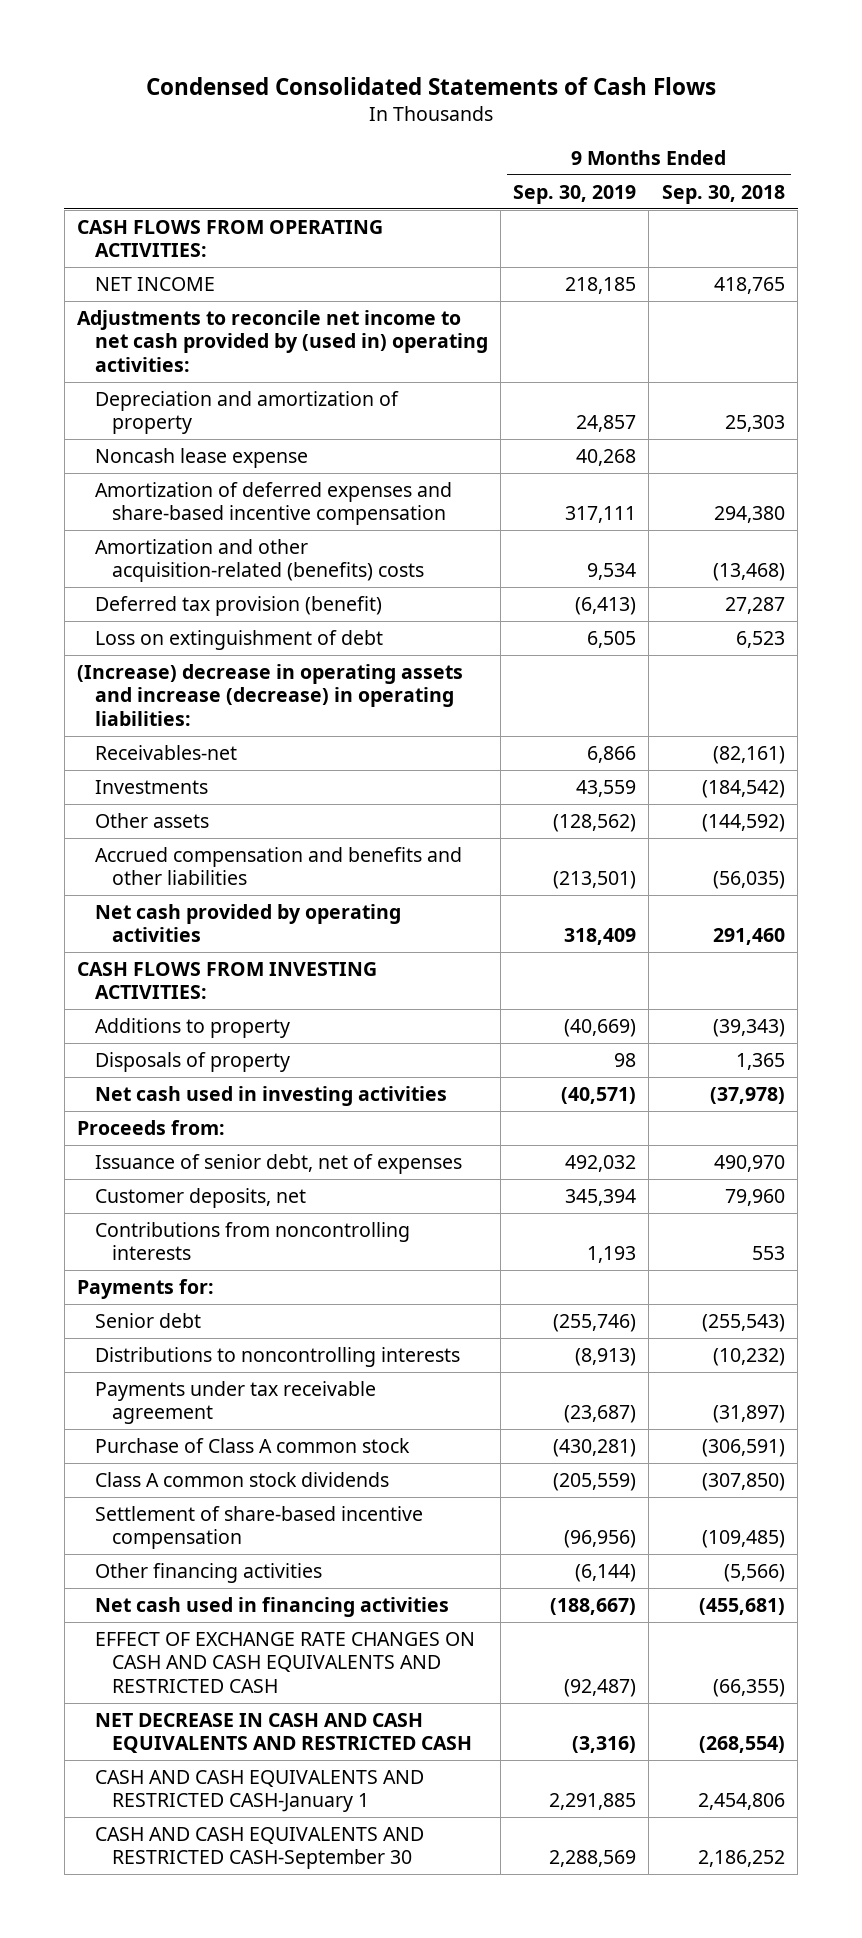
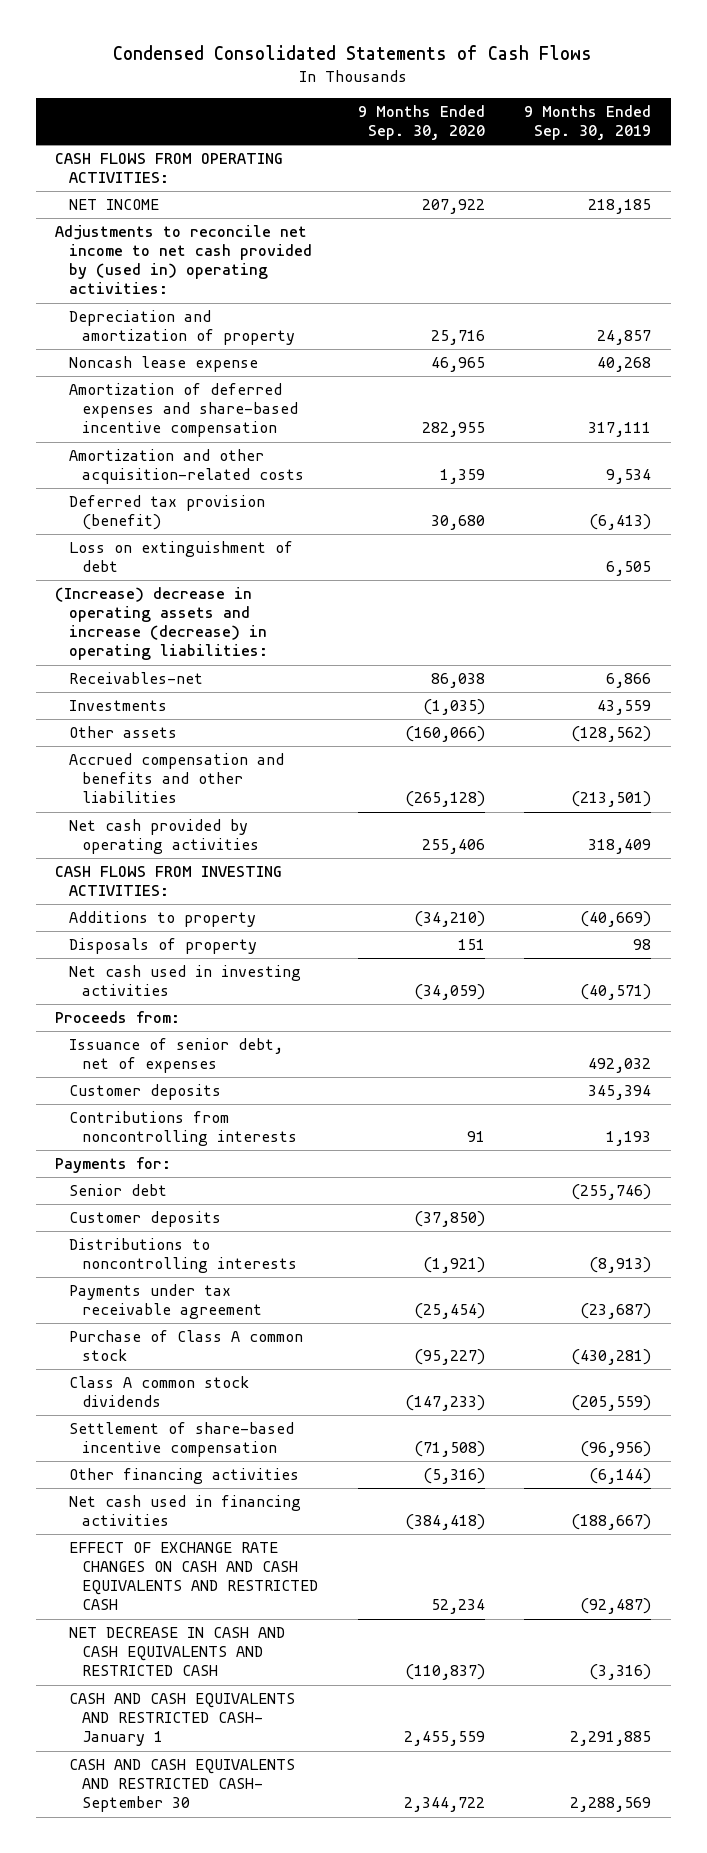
[661,184,785,204] Sep. 30, 2018 -> none
none -> [357,105,485,141] 9 Months Ended Sep. 30, 2020
[94,539,424,583] Amortization and other acquisition-related (benefits) costs -> [68,449,305,485] Amortization and other acquisition-related costs
[94,1188,306,1209] Customer deposits, net -> [68,1084,221,1101] Customer deposits
none -> [68,1211,221,1228] Customer deposits
[94,1770,424,1813] CASH AND CASH EQUIVALENTS AND RESTRICTED CASH-January 1 -> [68,1693,295,1747] CASH AND CASH EQUIVALENTS AND RESTRICTED CASH- January 1
[94,1827,424,1870] CASH AND CASH EQUIVALENTS AND RESTRICTED CASH-September 30 -> [68,1759,295,1813] CASH AND CASH EQUIVALENTS AND RESTRICTED CASH- September 30

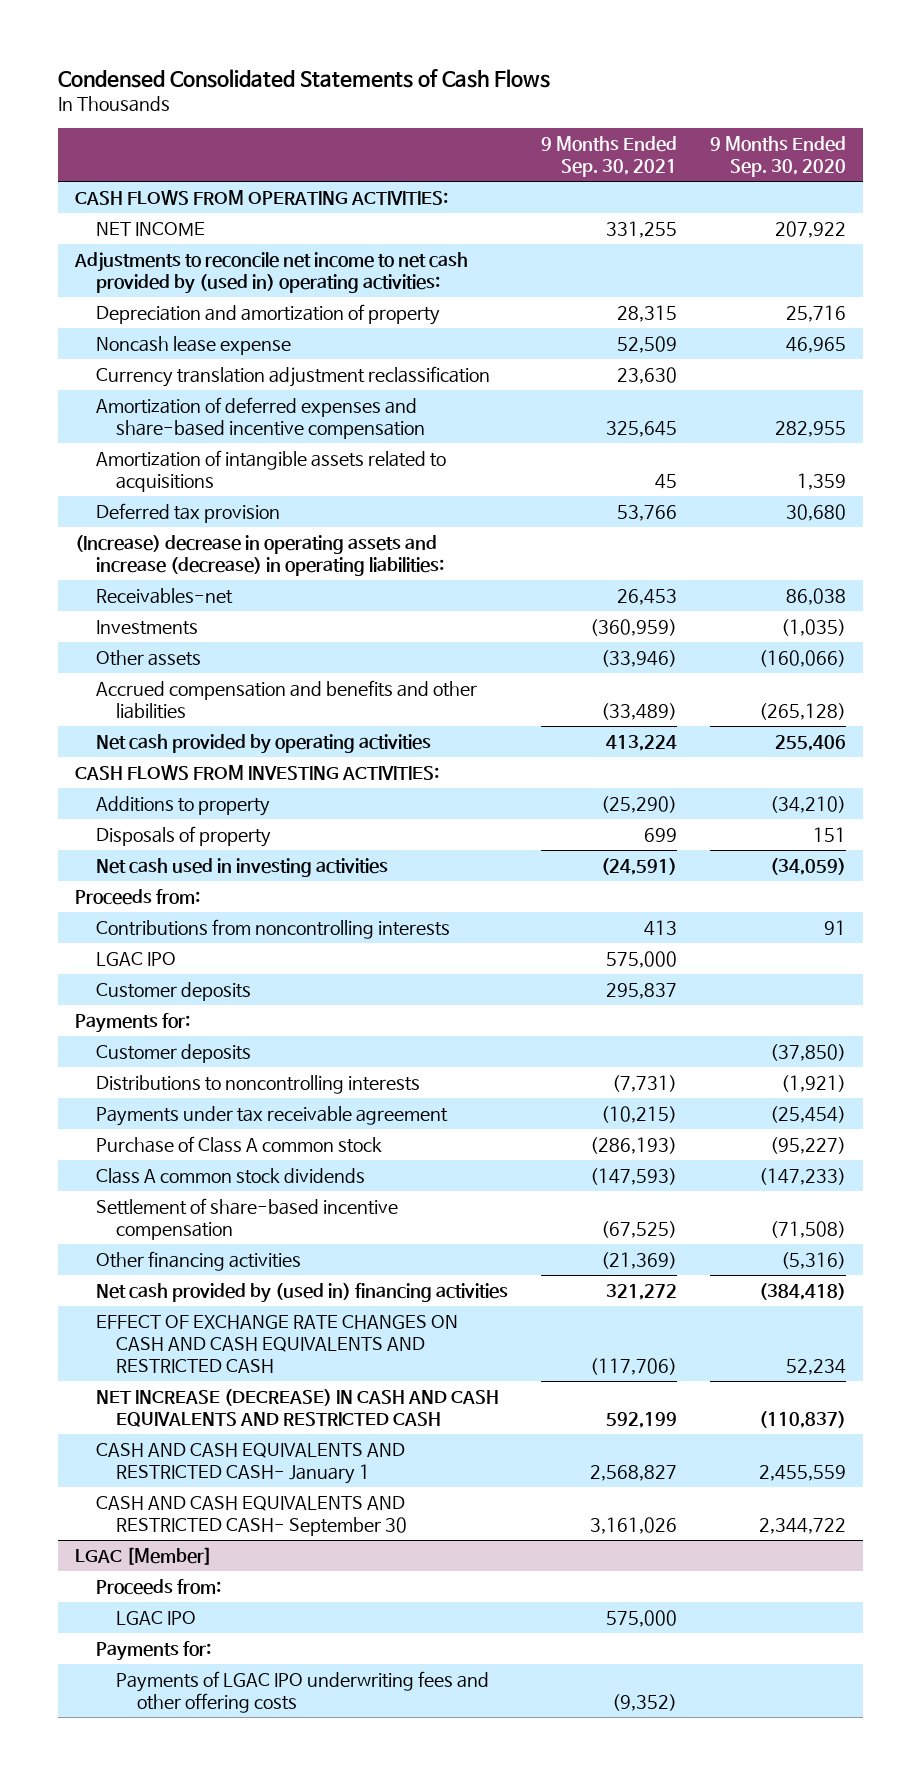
[524,105,652,141] 9 Months Ended Sep. 30, 2019 -> none
none -> [540,136,677,177] 9 Months Ended Sep. 30, 2021
none -> [95,366,490,388] Currency translation adjustment reclassification
[68,541,293,573] Loss on extinguishment of debt -> none
[68,449,305,485] Amortization and other acquisition-related costs -> [95,450,446,492] Amortization of intangible assets related to acquisitions
[68,495,265,531] Deferred tax provision (benefit) -> [95,503,280,524] Deferred tax provision
[68,1038,283,1074] Issuance of senior debt, net of expenses -> none
none -> [95,952,176,967] LGAC IPO
[68,1084,221,1101] Customer deposits -> [95,982,251,1002] Customer deposits
[68,1184,167,1197] Senior debt -> none
[68,1495,301,1527] Net cash used in financing activities -> [95,1283,508,1304] Net cash provided by (used in) financing activities
[68,1627,285,1677] NET DECREASE IN CASH AND CASH EQUIVALENTS AND RESTRICTED CASH -> [95,1389,499,1427] NET INCREASE (DECREASE) IN CASH AND CASH EQUIVALENTS AND RESTRICTED CASH
none -> [74,1547,212,1566] LGAC [Member]
none -> [95,1579,221,1596] Proceeds from:
none -> [116,1611,197,1626] LGAC IPO
none -> [95,1641,211,1662] Payments for:
none -> [116,1671,490,1713] Payments of LGAC IPO underwriting fees and other offering costs

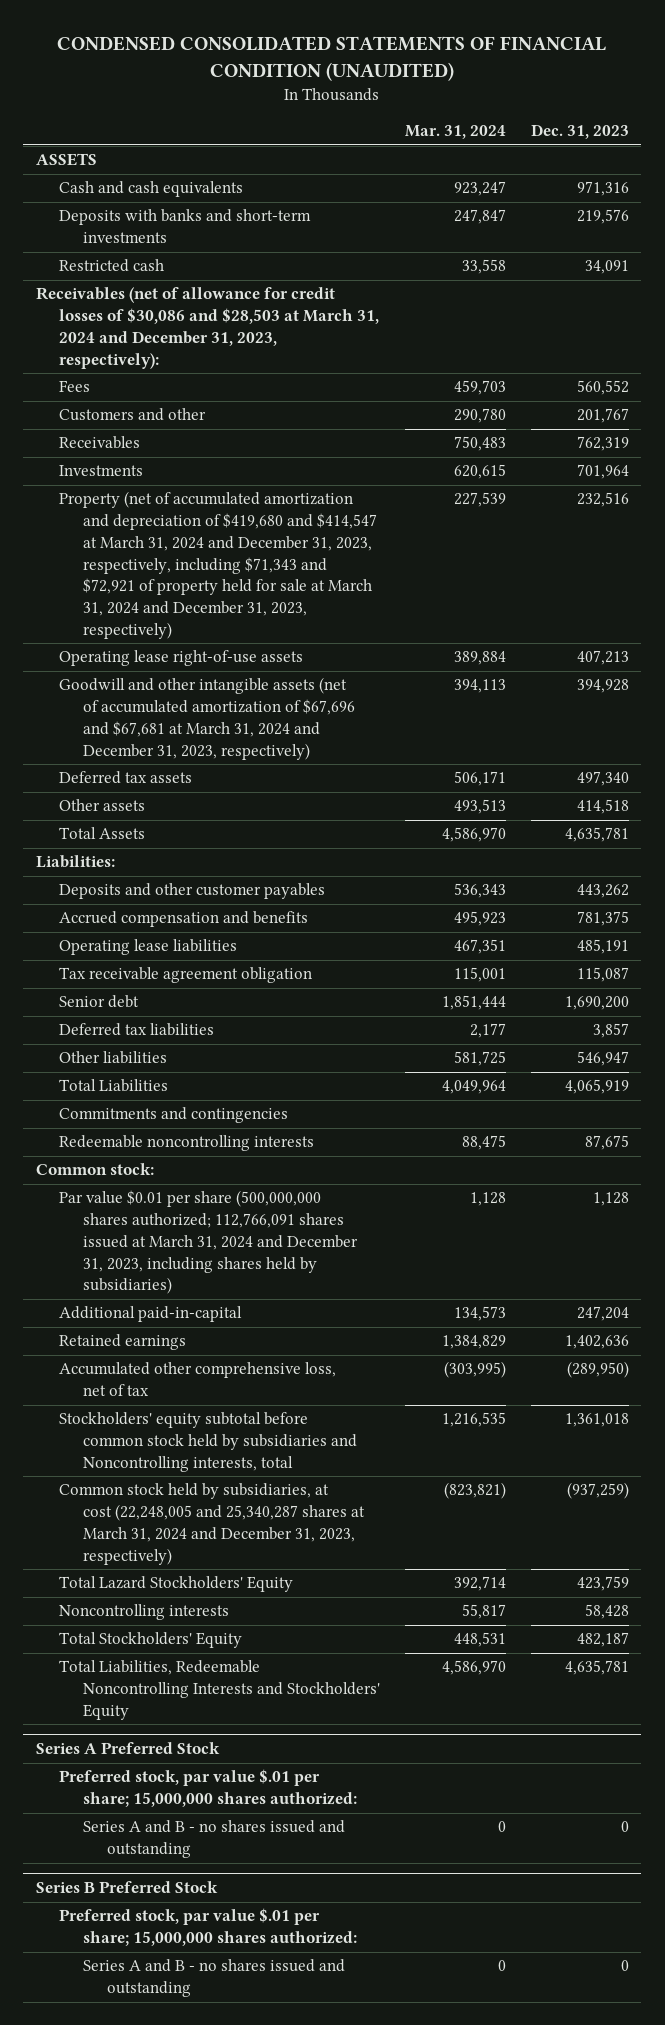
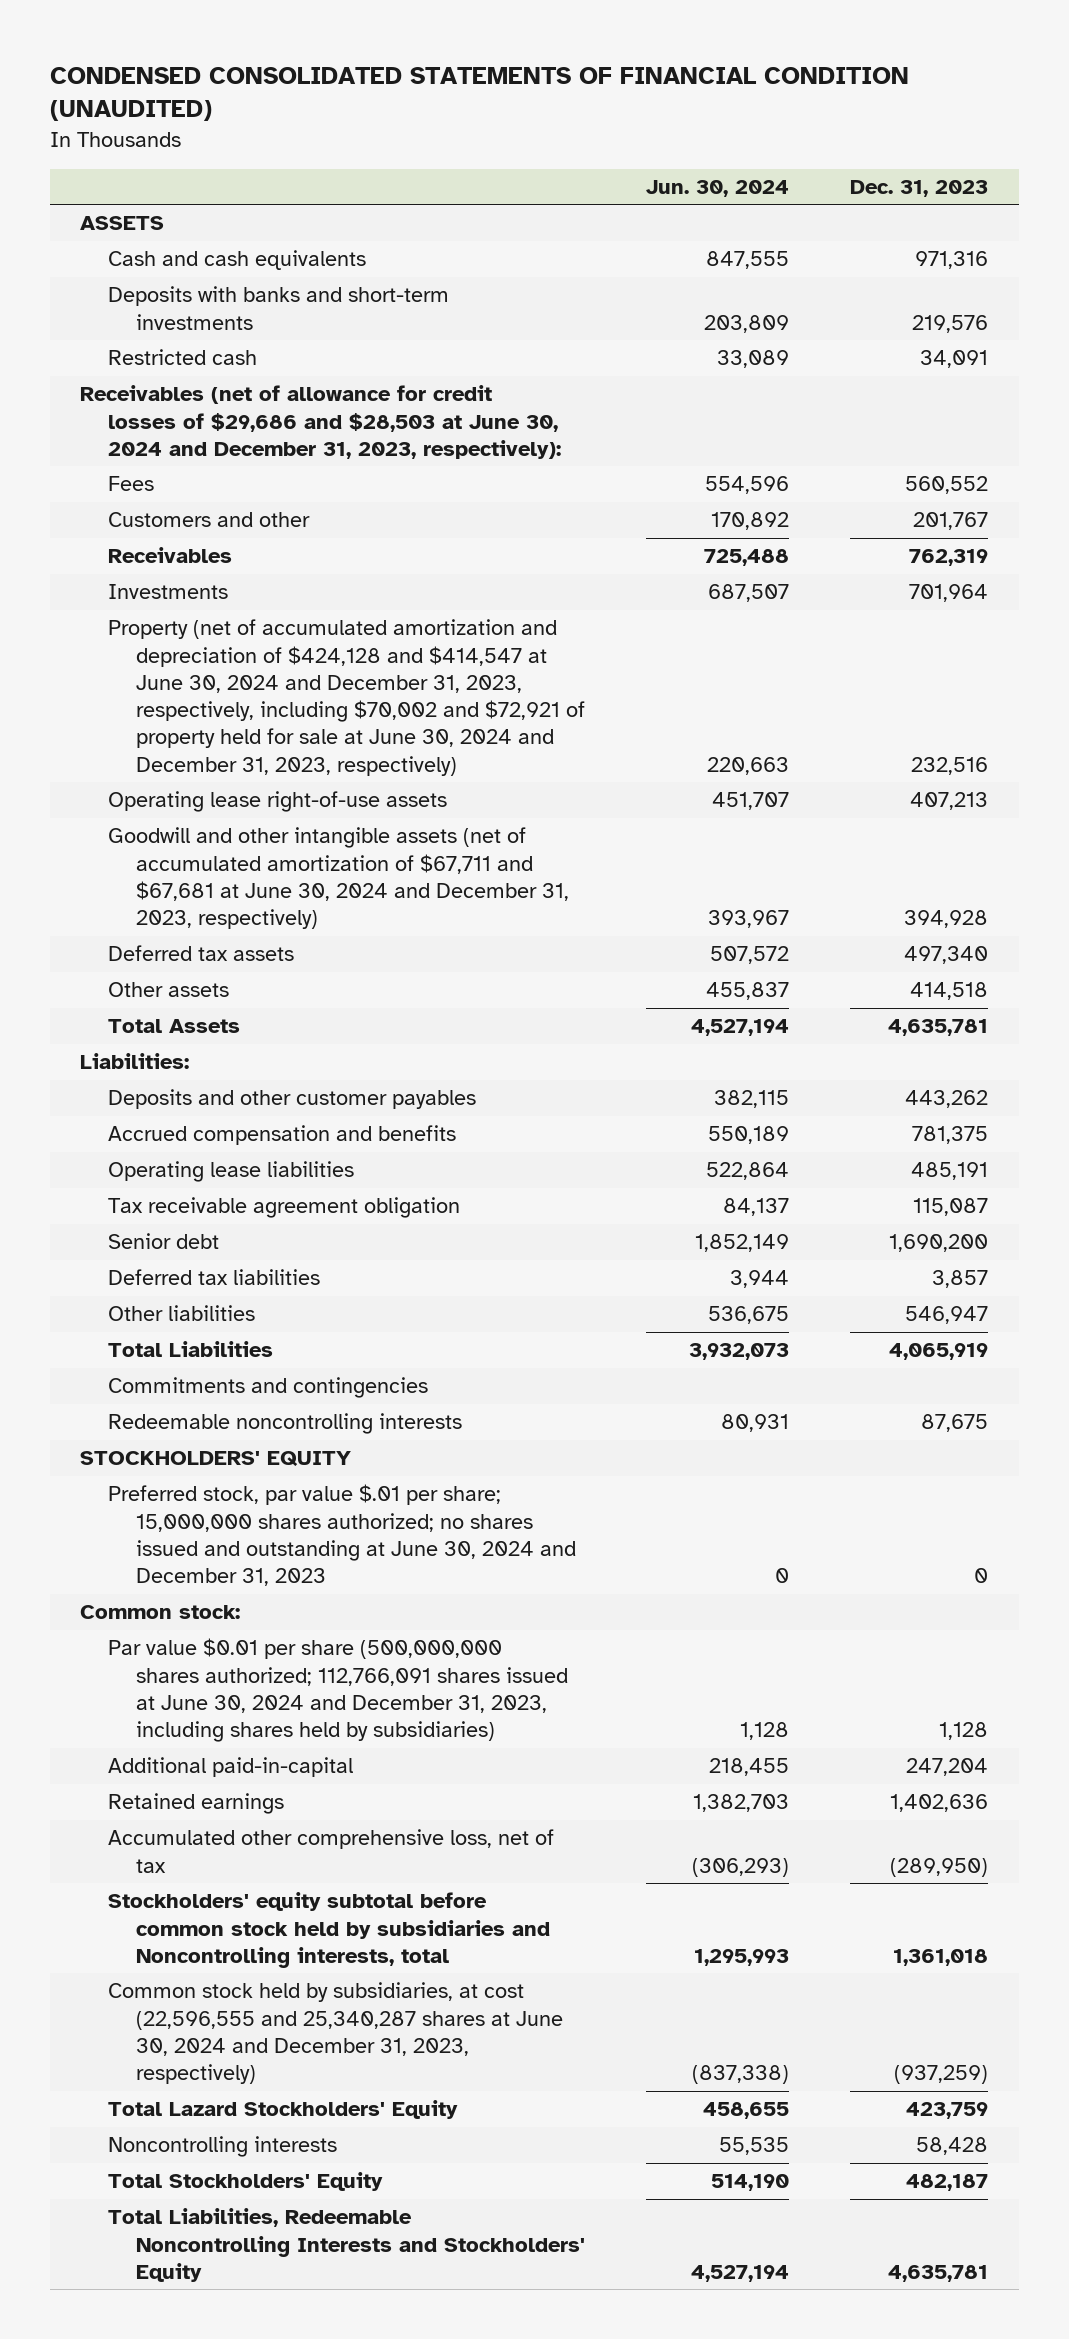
[404,125,506,140] Mar. 31, 2024 -> none
none -> [646,179,790,197] Jun. 30, 2024
[35,287,380,369] Receivables (net of allowance for credit losses of $30,086 and $28,503 at March 31, 2024 and December 31, 2023, respectively): -> [80,385,562,459] Receivables (net of allowance for credit losses of $29,686 and $28,503 at June 30, 2024 and December 31, 2023, respectively):
[59,491,377,639] Property (net of accumulated amortization and depreciation of $419,680 and $414,547 at March 31, 2024 and December 31, 2023, respectively, including $71,343 and $72,921 of property held for sale at March 31, 2024 and December 31, 2023, respectively) -> [108,619,586,776] Property (net of accumulated amortization and depreciation of $424,128 and $414,547 at June 30, 2024 and December 31, 2023, respectively, including $70,002 and $72,921 of property held for sale at June 30, 2024 and December 31, 2023, respectively)
[59,677,355,760] Goodwill and other intangible assets (net of accumulated amortization of $67,696 and $67,681 at March 31, 2024 and December 31, 2023, respectively) -> [108,827,570,930] Goodwill and other intangible assets (net of accumulated amortization of $67,711 and $67,681 at June 30, 2024 and December 31, 2023, respectively)
none -> [80,1451,352,1468] STOCKHOLDERS' EQUITY
none -> [108,1484,577,1587] Preferred stock, par value $.01 per share; 15,000,000 shares authorized; no shares issued and outstanding at June 30, 2024 and December 31, 2023
[59,1190,358,1295] Par value $0.01 per share (500,000,000 shares authorized; 112,766,091 shares issued at March 31, 2024 and December 31, 2023, including shares held by subsidiaries) -> [108,1638,569,1743] Par value $0.01 per share (500,000,000 shares authorized; 112,766,091 shares issued at June 30, 2024 and December 31, 2023, including shares held by subsidiaries)
[59,1483,365,1565] Common stock held by subsidiaries, at cost (22,248,005 and 25,340,287 shares at March 31, 2024 and December 31, 2023, respectively) -> [108,1982,564,2085] Common stock held by subsidiaries, at cost (22,596,555 and 25,340,287 shares at June 30, 2024 and December 31, 2023, respectively)
[35,1742,220,1755] Series A Preferred Stock -> none
[59,1769,357,1808] Preferred stock, par value $.01 per share; 15,000,000 shares authorized: -> none
[82,1820,345,1859] Series A and B - no shares issued and outstanding -> none
[35,1881,218,1894] Series B Preferred Stock -> none
[59,1908,357,1947] Preferred stock, par value $.01 per share; 15,000,000 shares authorized: -> none
[82,1959,345,1998] Series A and B - no shares issued and outstanding -> none

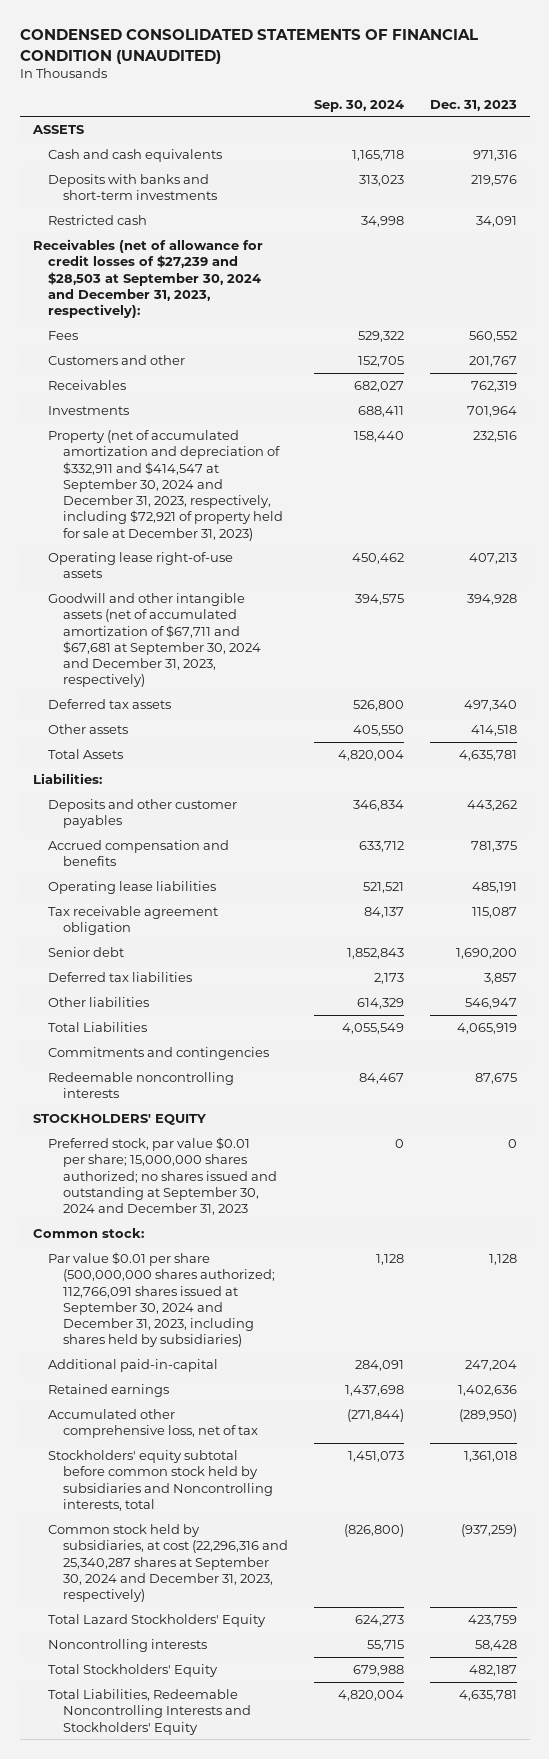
[646,179,790,197] Jun. 30, 2024 -> none
none -> [313,99,404,112] Sep. 30, 2024
[80,385,562,459] Receivables (net of allowance for credit losses of $29,686 and $28,503 at June 30, 2024 and December 31, 2023, respectively): -> [32,239,263,319] Receivables (net of allowance for credit losses of $27,239 and $28,503 at September 30, 2024 and December 31, 2023, respectively):
[108,619,586,776] Property (net of accumulated amortization and depreciation of $424,128 and $414,547 at June 30, 2024 and December 31, 2023, respectively, including $70,002 and $72,921 of property held for sale at June 30, 2024 and December 31, 2023, respectively) -> [47,430,283,541] Property (net of accumulated amortization and depreciation of $332,911 and $414,547 at September 30, 2024 and December 31, 2023, respectively, including $72,921 of property held for sale at December 31, 2023)
[108,827,570,930] Goodwill and other intangible assets (net of accumulated amortization of $67,711 and $67,681 at June 30, 2024 and December 31, 2023, respectively) -> [47,593,261,688] Goodwill and other intangible assets (net of accumulated amortization of $67,711 and $67,681 at September 30, 2024 and December 31, 2023, respectively)
[108,1484,577,1587] Preferred stock, par value $.01 per share; 15,000,000 shares authorized; no shares issued and outstanding at June 30, 2024 and December 31, 2023 -> [47,1137,277,1216] Preferred stock, par value $0.01 per share; 15,000,000 shares authorized; no shares issued and outstanding at September 30, 2024 and December 31, 2023
[108,1638,569,1743] Par value $0.01 per share (500,000,000 shares authorized; 112,766,091 shares issued at June 30, 2024 and December 31, 2023, including shares held by subsidiaries) -> [47,1252,275,1348] Par value $0.01 per share (500,000,000 shares authorized; 112,766,091 shares issued at September 30, 2024 and December 31, 2023, including shares held by subsidiaries)
[108,1982,564,2085] Common stock held by subsidiaries, at cost (22,596,555 and 25,340,287 shares at June 30, 2024 and December 31, 2023, respectively) -> [47,1524,288,1603] Common stock held by subsidiaries, at cost (22,296,316 and 25,340,287 shares at September 30, 2024 and December 31, 2023, respectively)

